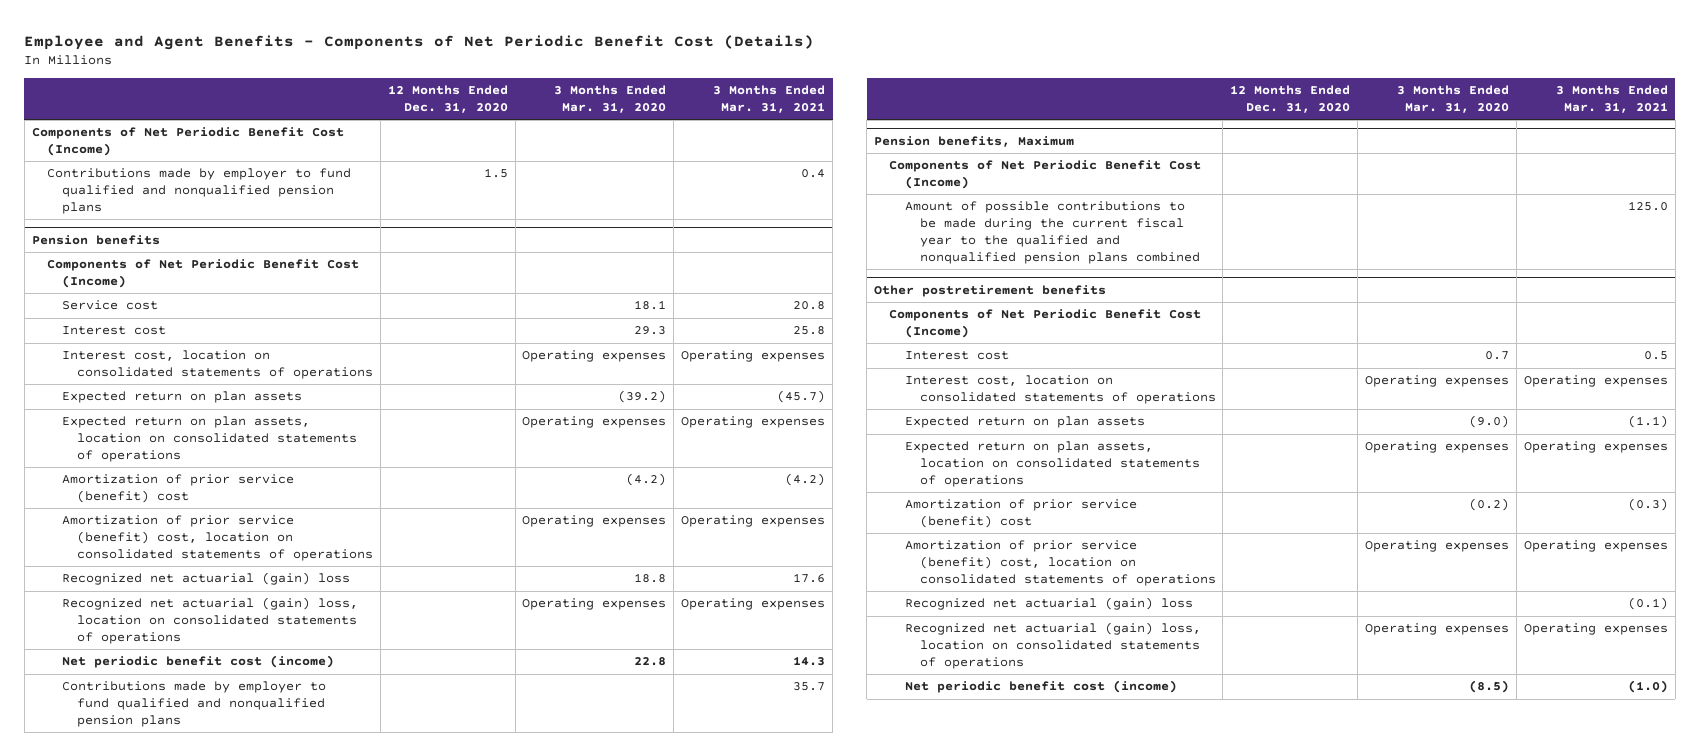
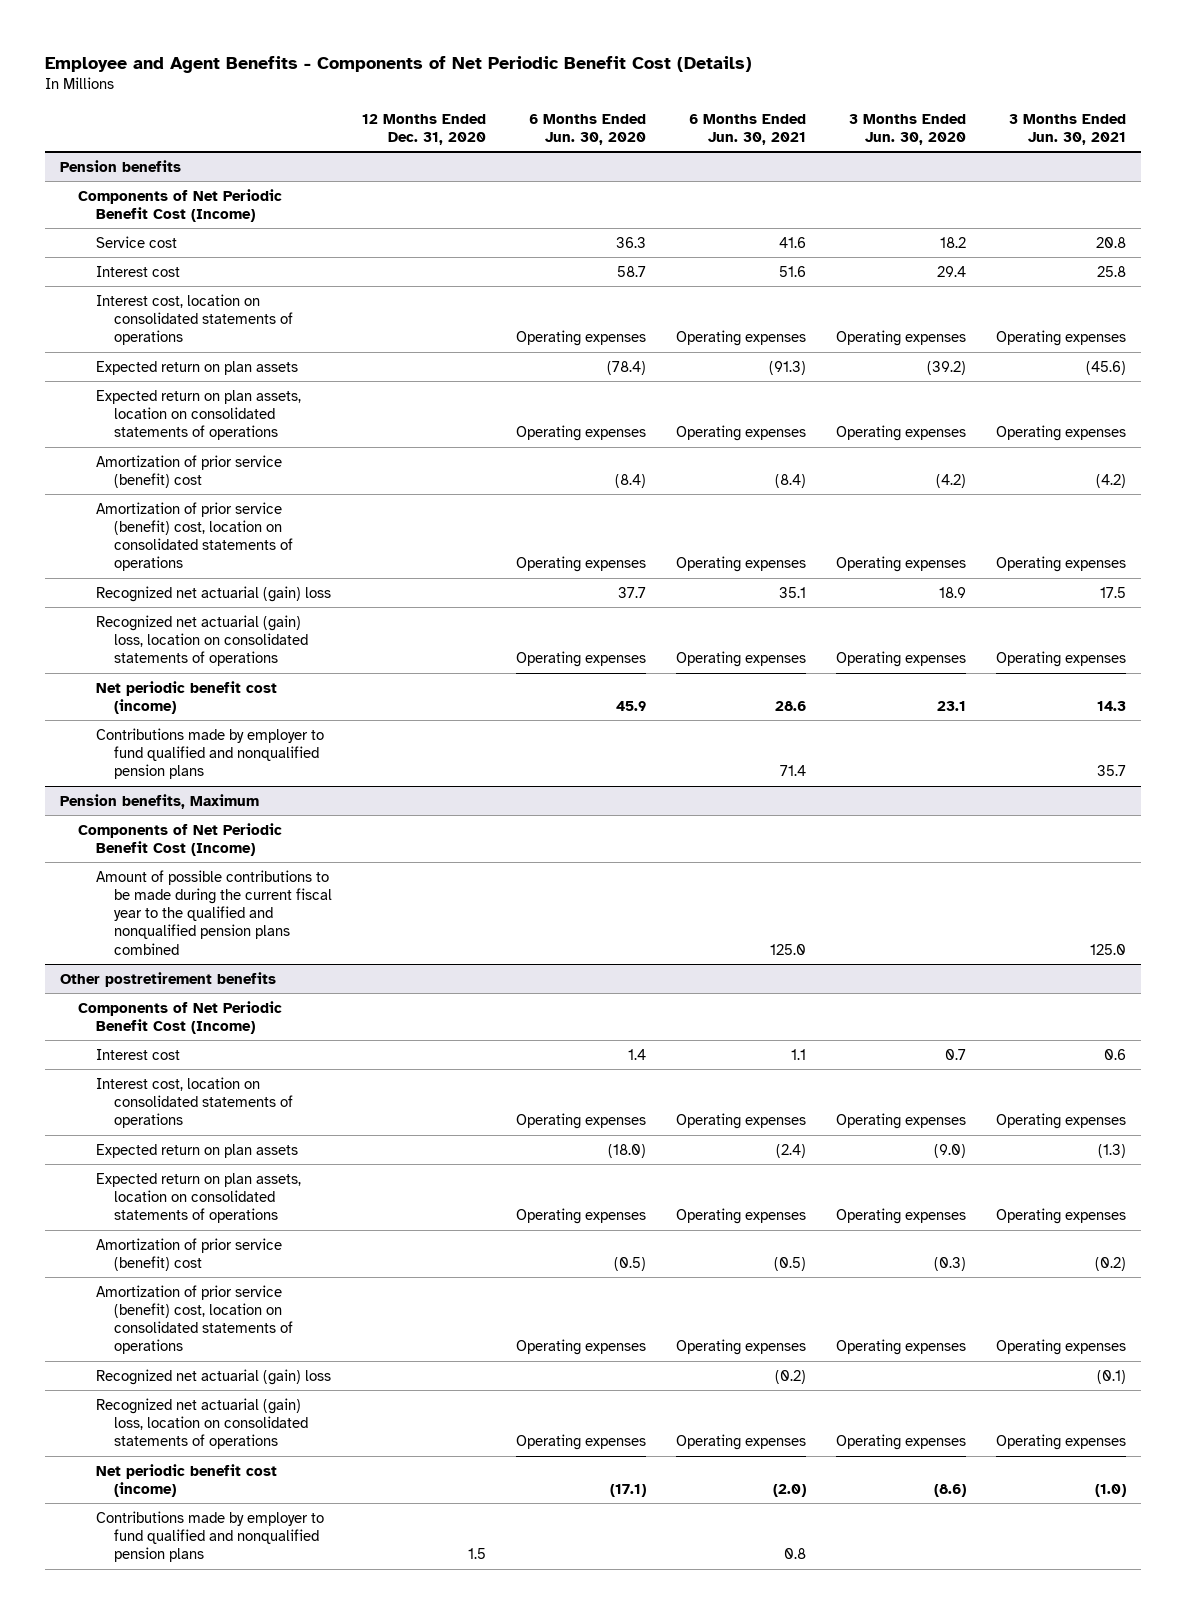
[554,85,667,114] 3 Months Ended Mar. 31, 2020 -> none
[713,85,826,114] 3 Months Ended Mar. 31, 2021 -> none
none -> [529,113,647,145] 6 Months Ended Jun. 30, 2020
none -> [688,113,806,145] 6 Months Ended Jun. 30, 2021
none -> [848,113,966,145] 3 Months Ended Jun. 30, 2020
none -> [1008,113,1126,145] 3 Months Ended Jun. 30, 2021
[31,127,344,157] Components of Net Periodic Benefit Cost (Income) -> none
[46,168,351,214] Contributions made by employer to fund qualified and nonqualified pension plans -> none
none -> [96,1510,325,1563] Contributions made by employer to fund qualified and nonqualified pension plans

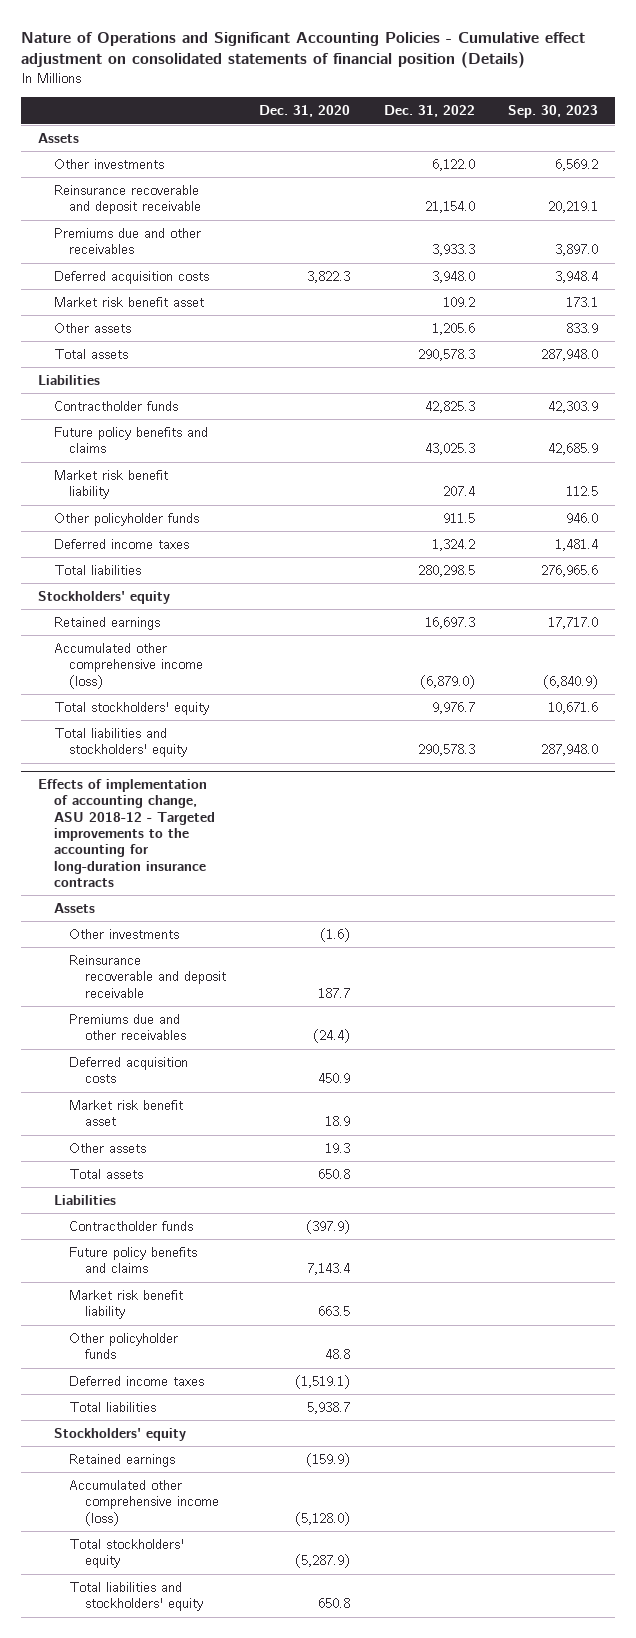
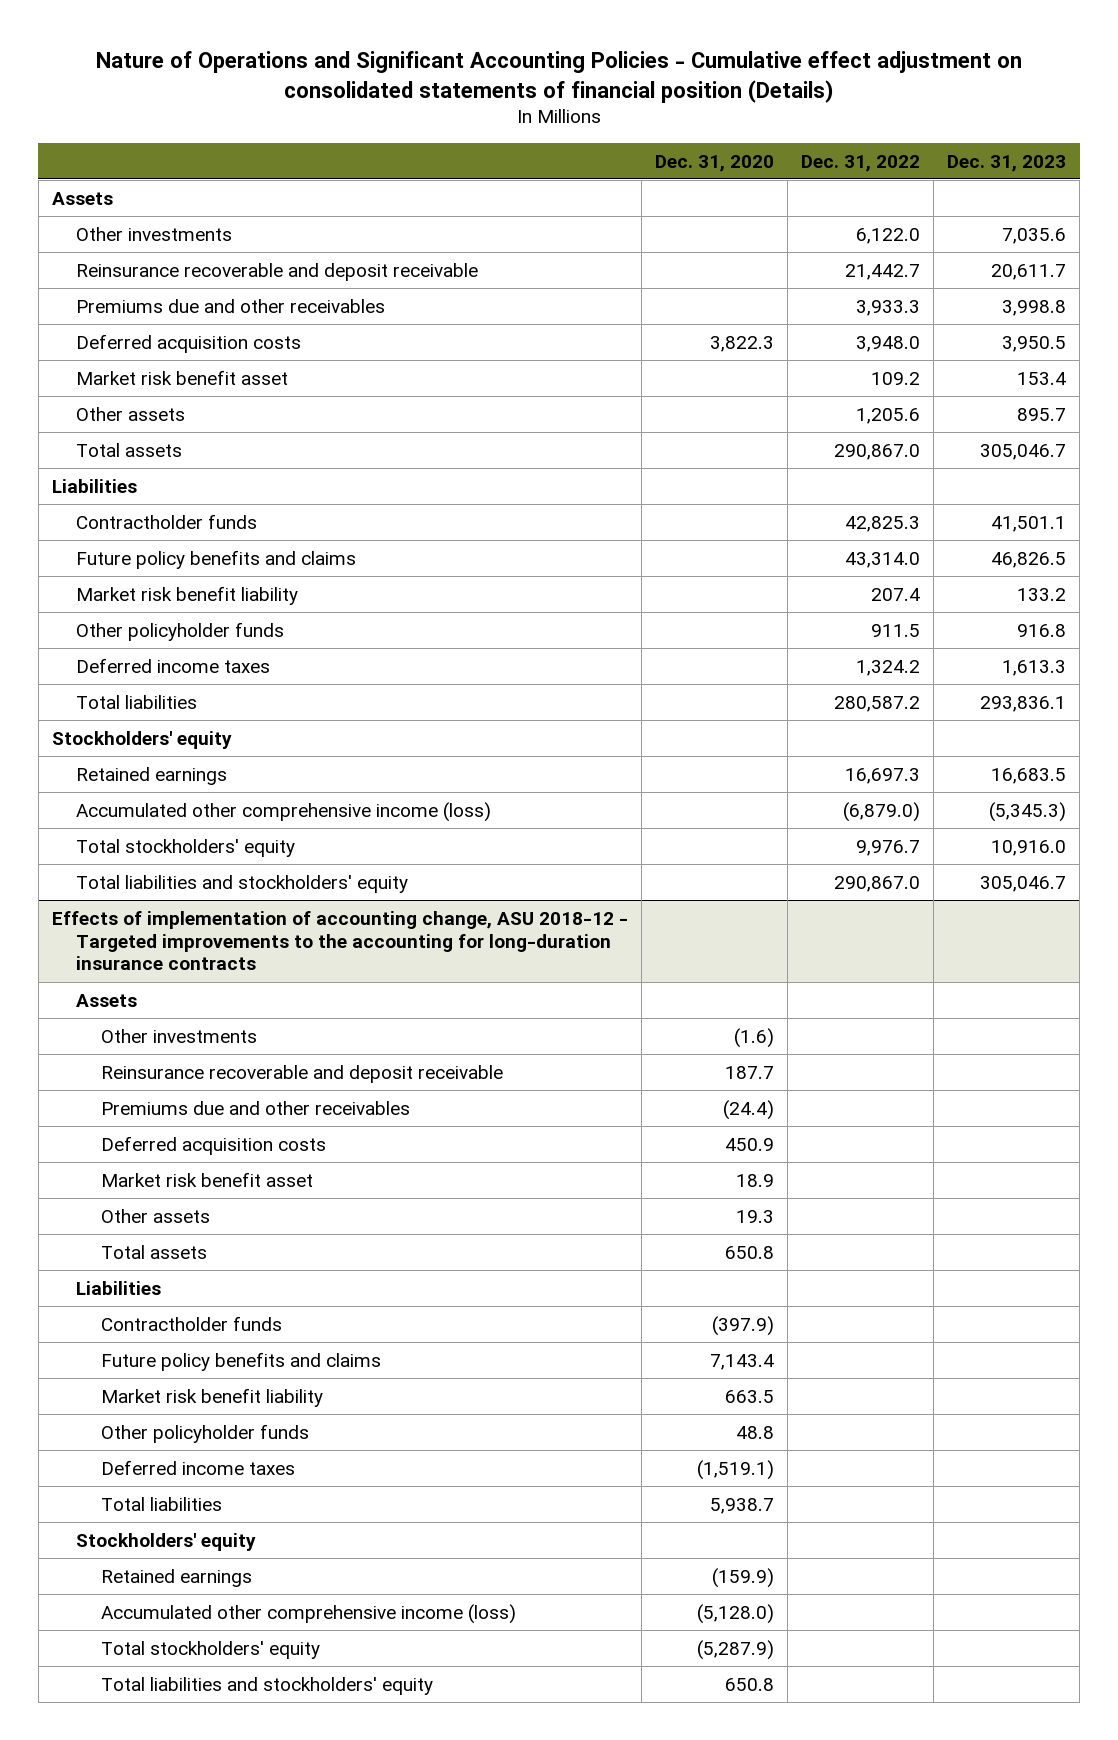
[508,105,599,119] Sep. 30, 2023 -> none
none -> [947,154,1067,172] Dec. 31, 2023
[424,201,475,214] 21,154.0 -> [845,263,921,280] 21,442.7
[417,348,475,361] 290,578.3 -> [834,443,921,460] 290,867.0
[424,443,475,456] 43,025.3 -> [845,551,921,568] 43,314.0
[417,564,475,577] 280,298.5 -> [834,695,921,712] 280,587.2
[417,744,475,757] 290,578.3 -> [834,875,921,892] 290,867.0

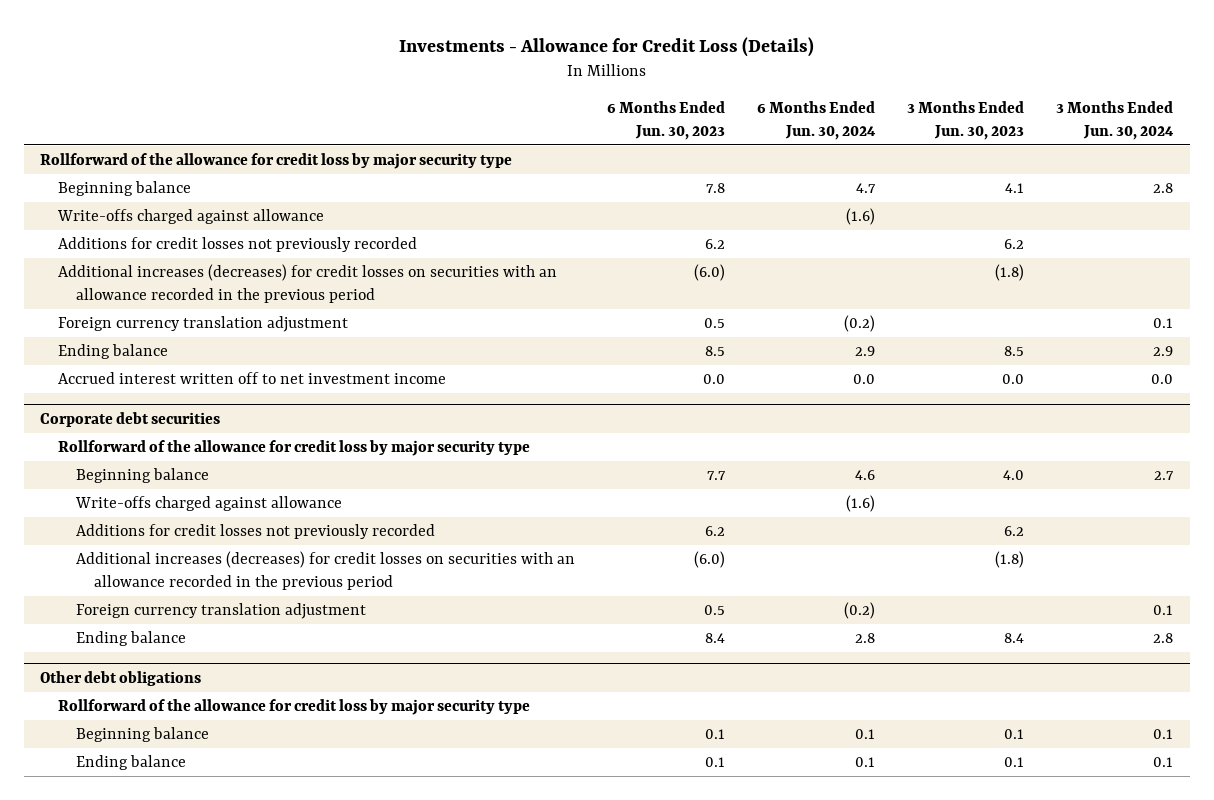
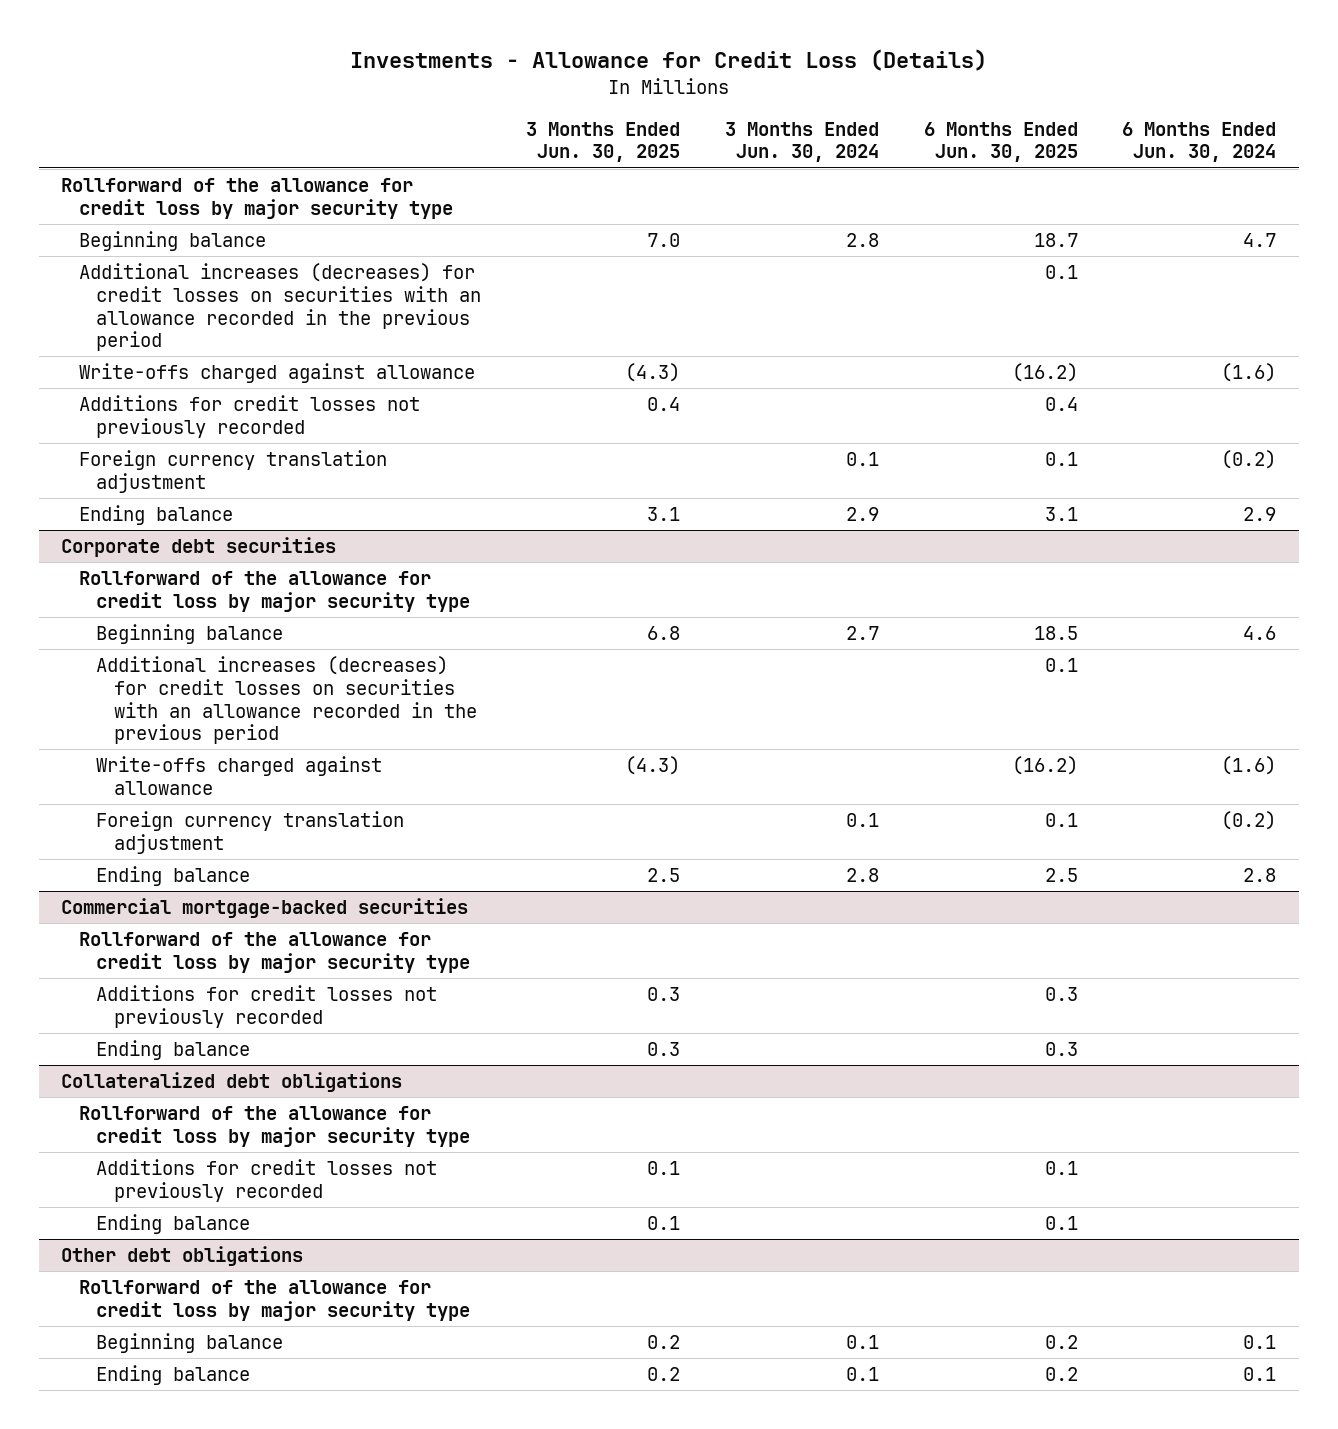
[607,100,726,140] 6 Months Ended Jun. 30, 2023 -> none
[907,100,1025,140] 3 Months Ended Jun. 30, 2023 -> none
none -> [526,121,681,163] 3 Months Ended Jun. 30, 2025
none -> [923,121,1078,163] 6 Months Ended Jun. 30, 2025
[58,264,558,304] Additional increases (decreases) for credit losses on securities with an allowance recorded in the previous period -> [78,262,482,352] Additional increases (decreases) for credit losses on securities with an allowance recorded in the previous period
[58,372,447,385] Accrued interest written off to net investment income -> none
[75,524,435,540] Additions for credit losses not previously recorded -> none
[74,496,342,512] Write-offs charged against allowance -> [96,755,383,795] Write-offs charged against allowance
none -> [61,897,469,918] Commercial mortgage-backed securities
none -> [78,931,471,973] Rollforward of the allowance for credit loss by major security type
none -> [96,984,438,1028] Additions for credit losses not previously recorded
none -> [96,1039,251,1060] Ending balance
none -> [61,1071,403,1092] Collateralized debt obligations
none -> [78,1105,471,1147] Rollforward of the allowance for credit loss by major security type
none -> [96,1158,438,1202] Additions for credit losses not previously recorded
none -> [96,1213,251,1234] Ending balance

